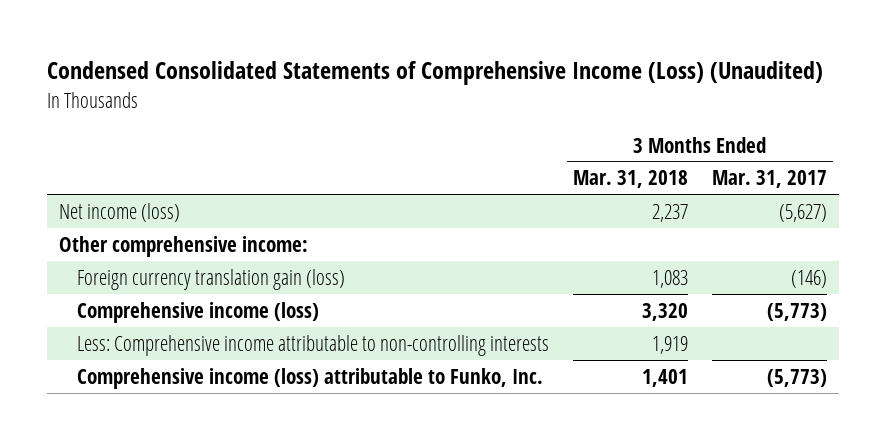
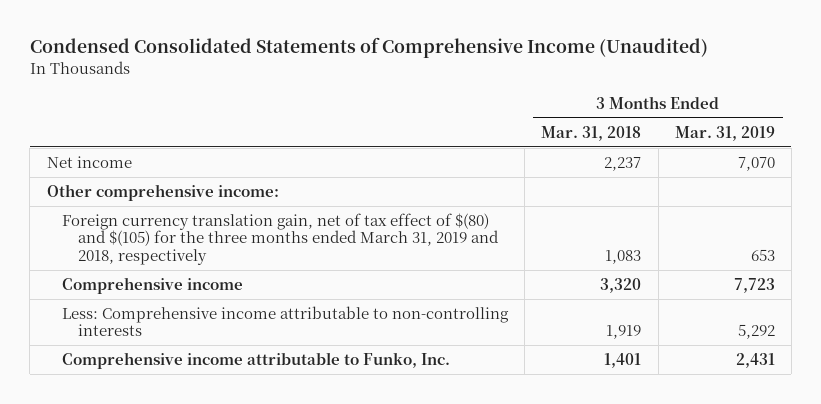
[46,61,823,86] Condensed Consolidated Statements of Comprehensive Income (Loss) (Unaudited) -> [29,37,708,59] Condensed Consolidated Statements of Comprehensive Income (Unaudited)
[712,170,828,189] Mar. 31, 2017 -> none
none -> [674,125,775,141] Mar. 31, 2019
[58,202,180,222] Net income (loss) -> [46,155,132,168] Net income
[77,268,346,290] Foreign currency translation gain (loss) -> [62,212,499,265] Foreign currency translation gain, net of tax effect of $(80) and $(105) for the three months ended March 31, 2019 and 2018, respectively
[77,301,320,323] Comprehensive income (loss) -> [62,276,244,294] Comprehensive income
[77,367,544,389] Comprehensive income (loss) attributable to Funko, Inc. -> [62,351,451,369] Comprehensive income attributable to Funko, Inc.

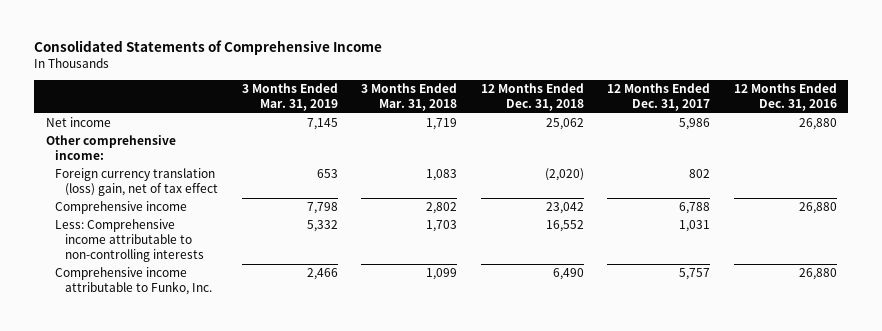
[29,37,708,59] Condensed Consolidated Statements of Comprehensive Income (Unaudited) -> [33,40,382,56] Consolidated Statements of Comprehensive Income
none -> [480,83,584,112] 12 Months Ended Dec. 31, 2018
none -> [607,83,711,112] 12 Months Ended Dec. 31, 2017
none -> [733,83,837,112] 12 Months Ended Dec. 31, 2016
[604,156,642,171] 2,237 -> [426,118,458,131] 1,719
[737,156,775,171] 7,070 -> [306,118,338,131] 7,145
[62,212,499,265] Foreign currency translation gain, net of tax effect of $(80) and $(105) for the three months ended March 31, 2019 and 2018, respectively -> [55,168,219,197] Foreign currency translation (loss) gain, net of tax effect
[600,277,642,293] 3,320 -> [426,202,458,215] 2,802
[733,277,775,293] 7,723 -> [306,202,338,215] 7,798
[606,325,642,340] 1,919 -> [426,220,458,233] 1,703
[737,324,775,340] 5,292 -> [306,220,338,233] 5,332
[604,352,642,368] 1,401 -> [426,268,458,281] 1,099
[735,352,775,368] 2,431 -> [306,268,338,281] 2,466

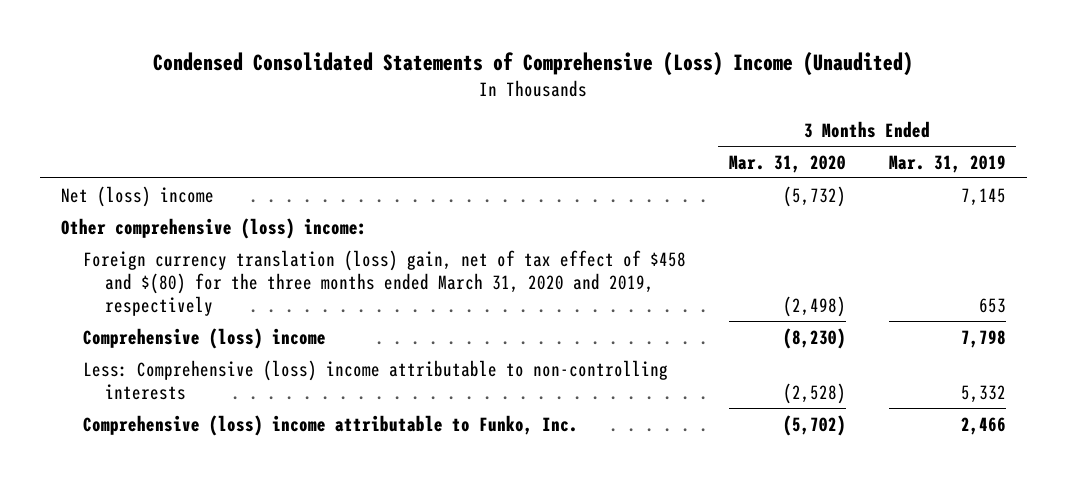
[33,40,382,56] Consolidated Statements of Comprehensive Income -> [153,51,914,76] Condensed Consolidated Statements of Comprehensive (Loss) Income (Unaudited)
[361,83,458,112] 3 Months Ended Mar. 31, 2018 -> none
[480,83,584,112] 12 Months Ended Dec. 31, 2018 -> none
[607,83,711,112] 12 Months Ended Dec. 31, 2017 -> none
[733,83,837,112] 12 Months Ended Dec. 31, 2016 -> none
none -> [728,154,846,173] Mar. 31, 2020
[45,117,111,128] Net income -> [61,185,215,207] Net (loss) income
[45,135,176,161] Other comprehensive income: -> [61,217,368,239] Other comprehensive (loss) income:
[55,168,219,197] Foreign currency translation (loss) gain, net of tax effect -> [83,249,687,316] Foreign currency translation (loss) gain, net of tax effect of $458 and $(80) for the three months ended March 31, 2020 and 2019, respectively
[55,201,188,215] Comprehensive income -> [83,327,327,349] Comprehensive (loss) income
[55,219,205,263] Less: Comprehensive income attributable to non-controlling interests -> [83,359,669,400] Less: Comprehensive (loss) income attributable to non-controlling interests
[55,267,213,296] Comprehensive income attributable to Funko, Inc. -> [83,414,579,436] Comprehensive (loss) income attributable to Funko, Inc.

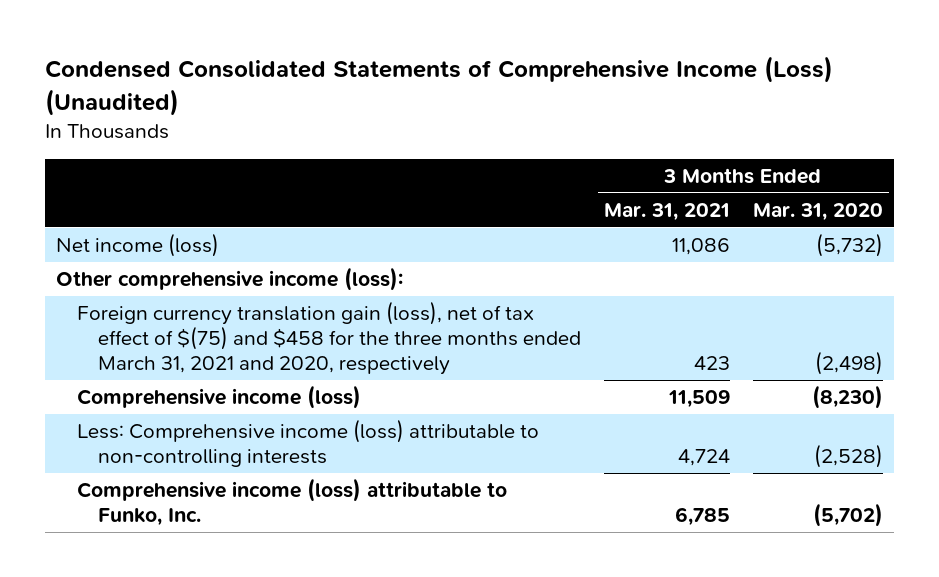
[153,51,914,76] Condensed Consolidated Statements of Comprehensive (Loss) Income (Unaudited) -> [44,56,833,116] Condensed Consolidated Statements of Comprehensive Income (Loss) (Unaudited)
[888,154,1006,173] Mar. 31, 2019 -> none
none -> [603,202,730,221] Mar. 31, 2021
[61,185,215,207] Net (loss) income -> [56,233,220,258] Net income (loss)
[61,217,368,239] Other comprehensive (loss) income: -> [56,267,404,292] Other comprehensive income (loss):
[83,249,687,316] Foreign currency translation (loss) gain, net of tax effect of $458 and $(80) for the three months ended March 31, 2020 and 2019, respectively -> [76,301,581,376] Foreign currency translation gain (loss), net of tax effect of $(75) and $458 for the three months ended March 31, 2021 and 2020, respectively
[83,327,327,349] Comprehensive (loss) income -> [76,385,361,410] Comprehensive income (loss)
[83,359,669,400] Less: Comprehensive (loss) income attributable to non-controlling interests -> [76,419,539,468] Less: Comprehensive income (loss) attributable to non-controlling interests
[83,414,579,436] Comprehensive (loss) income attributable to Funko, Inc. -> [76,478,507,527] Comprehensive income (loss) attributable to Funko, Inc.

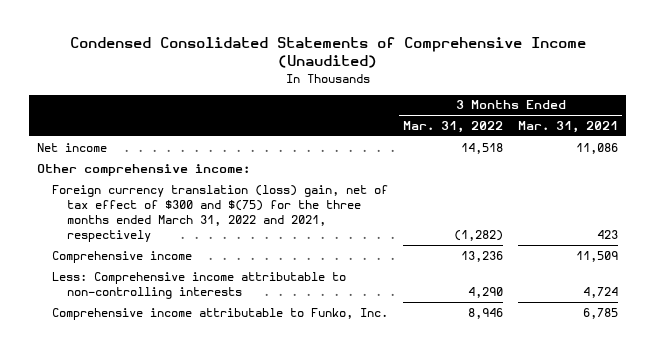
[44,56,833,116] Condensed Consolidated Statements of Comprehensive Income (Loss) (Unaudited) -> [69,36,586,69] Condensed Consolidated Statements of Comprehensive Income (Unaudited)
[752,202,883,221] Mar. 31, 2020 -> none
none -> [403,121,504,134] Mar. 31, 2022
[56,233,220,258] Net income (loss) -> [36,142,107,152] Net income
[56,267,404,292] Other comprehensive income (loss): -> [36,163,250,176] Other comprehensive income:
[76,301,581,376] Foreign currency translation gain (loss), net of tax effect of $(75) and $458 for the three months ended March 31, 2021 and 2020, respectively -> [52,184,389,242] Foreign currency translation (loss) gain, net of tax effect of $300 and $(75) for the three months ended March 31, 2022 and 2021, respectively
[76,385,361,410] Comprehensive income (loss) -> [52,250,193,263] Comprehensive income
[76,419,539,468] Less: Comprehensive income (loss) attributable to non-controlling interests -> [52,271,347,299] Less: Comprehensive income attributable to non-controlling interests
[76,478,507,527] Comprehensive income (loss) attributable to Funko, Inc. -> [52,307,389,320] Comprehensive income attributable to Funko, Inc.

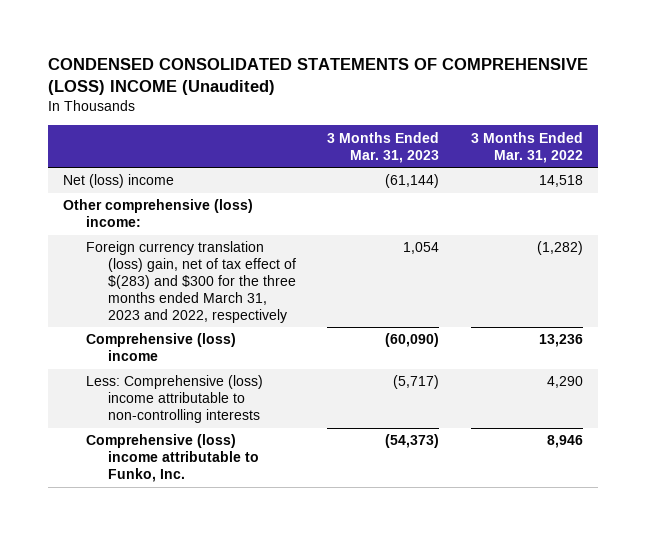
[69,36,586,69] Condensed Consolidated Statements of Comprehensive Income (Unaudited) -> [47,57,588,95] CONDENSED CONSOLIDATED STATEMENTS OF COMPREHENSIVE (LOSS) INCOME (Unaudited)
[518,121,619,134] Mar. 31, 2021 -> none
none -> [327,131,440,163] 3 Months Ended Mar. 31, 2023
[36,142,107,152] Net income -> [63,174,175,189] Net (loss) income
[36,163,250,176] Other comprehensive income: -> [63,199,254,228] Other comprehensive (loss) income:
[52,184,389,242] Foreign currency translation (loss) gain, net of tax effect of $300 and $(75) for the three months ended March 31, 2022 and 2021, respectively -> [85,241,296,323] Foreign currency translation (loss) gain, net of tax effect of $(283) and $300 for the three months ended March 31, 2023 and 2022, respectively
[52,250,193,263] Comprehensive income -> [85,333,236,362] Comprehensive (loss) income
[52,271,347,299] Less: Comprehensive income attributable to non-controlling interests -> [85,375,263,424] Less: Comprehensive (loss) income attributable to non-controlling interests
[52,307,389,320] Comprehensive income attributable to Funko, Inc. -> [85,434,259,483] Comprehensive (loss) income attributable to Funko, Inc.

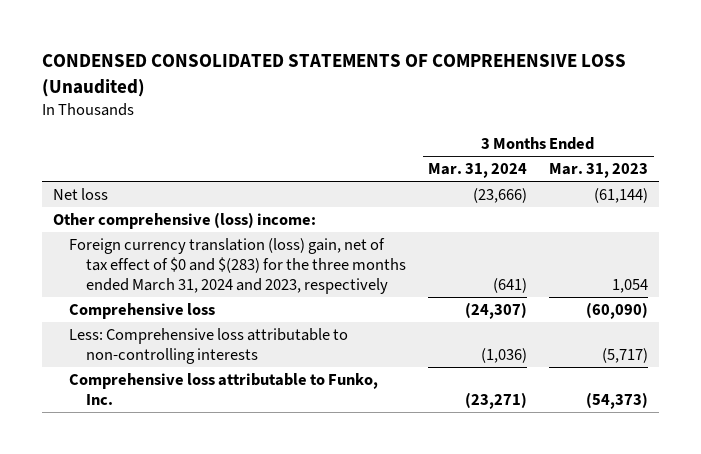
[47,57,588,95] CONDENSED CONSOLIDATED STATEMENTS OF COMPREHENSIVE (LOSS) INCOME (Unaudited) -> [41,54,626,97] CONDENSED CONSOLIDATED STATEMENTS OF COMPREHENSIVE LOSS (Unaudited)
[470,131,583,163] 3 Months Ended Mar. 31, 2022 -> none
none -> [428,163,528,179] Mar. 31, 2024
[63,174,175,189] Net (loss) income -> [52,187,108,200] Net loss
[85,241,296,323] Foreign currency translation (loss) gain, net of tax effect of $(283) and $300 for the three months ended March 31, 2023 and 2022, respectively -> [69,237,407,294] Foreign currency translation (loss) gain, net of tax effect of $0 and $(283) for the three months ended March 31, 2024 and 2023, respectively
[85,333,236,362] Comprehensive (loss) income -> [69,302,216,319] Comprehensive loss
[85,375,263,424] Less: Comprehensive (loss) income attributable to non-controlling interests -> [69,327,349,364] Less: Comprehensive loss attributable to non-controlling interests
[85,434,259,483] Comprehensive (loss) income attributable to Funko, Inc. -> [69,372,379,405] Comprehensive loss attributable to Funko, Inc.

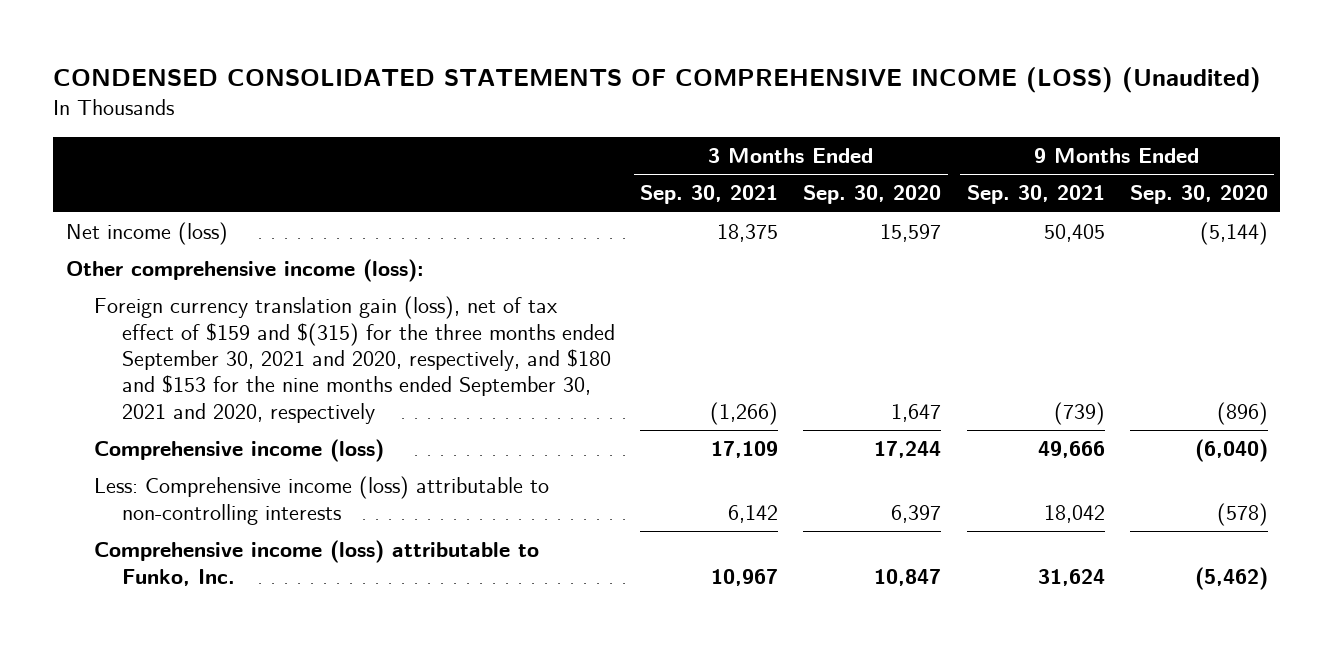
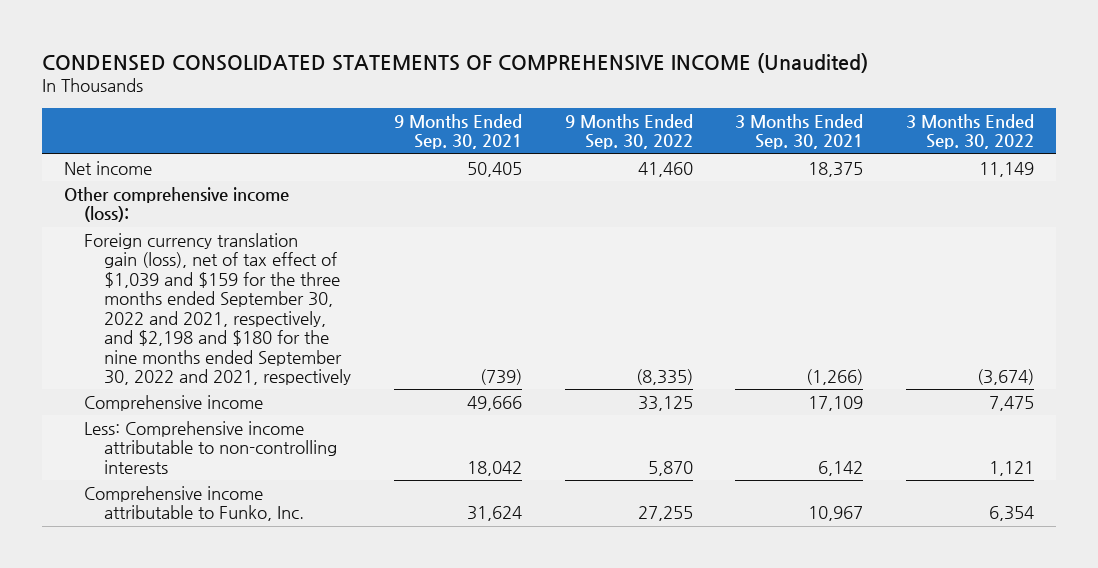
[53,67,1262,94] CONDENSED CONSOLIDATED STATEMENTS OF COMPREHENSIVE INCOME (LOSS) (Unaudited) -> [42,52,869,73] CONDENSED CONSOLIDATED STATEMENTS OF COMPREHENSIVE INCOME (Unaudited)
[803,185,942,205] Sep. 30, 2020 -> none
[1129,185,1268,205] Sep. 30, 2020 -> none
none -> [564,113,693,150] 9 Months Ended Sep. 30, 2022
none -> [906,113,1035,150] 3 Months Ended Sep. 30, 2022
[65,222,228,246] Net income (loss) -> [63,161,152,176] Net income
[93,296,615,424] Foreign currency translation gain (loss), net of tax effect of $159 and $(315) for the three months ended September 30, 2021 and 2020, respectively, and $180 and $153 for the nine months ended September 30, 2021 and 2020, respectively -> [83,233,352,386] Foreign currency translation gain (loss), net of tax effect of $1,039 and $159 for the three months ended September 30, 2022 and 2021, respectively, and $2,198 and $180 for the nine months ended September 30, 2022 and 2021, respectively
[93,439,384,463] Comprehensive income (loss) -> [83,395,263,412] Comprehensive income
[93,476,549,525] Less: Comprehensive income (loss) attributable to non-controlling interests -> [83,421,338,474] Less: Comprehensive income attributable to non-controlling interests
[93,540,539,586] Comprehensive income (loss) attributable to Funko, Inc. -> [83,486,305,522] Comprehensive income attributable to Funko, Inc.

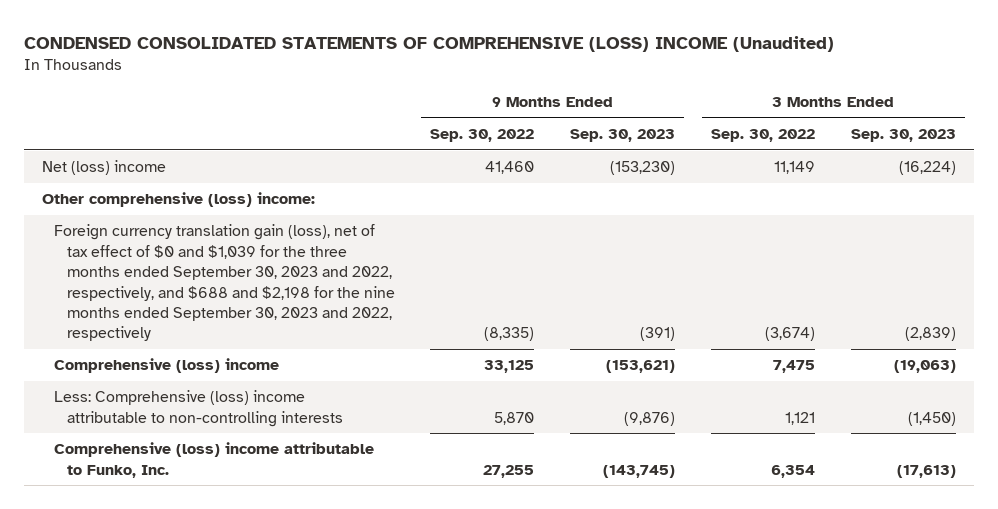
[42,52,869,73] CONDENSED CONSOLIDATED STATEMENTS OF COMPREHENSIVE INCOME (Unaudited) -> [24,35,835,52] CONDENSED CONSOLIDATED STATEMENTS OF COMPREHENSIVE (LOSS) INCOME (Unaudited)
[393,113,522,150] 9 Months Ended Sep. 30, 2021 -> none
[735,113,864,150] 3 Months Ended Sep. 30, 2021 -> none
none -> [570,128,676,142] Sep. 30, 2023
none -> [850,128,956,142] Sep. 30, 2023
[63,161,152,176] Net income -> [41,160,166,176] Net (loss) income
[63,187,289,223] Other comprehensive income (loss): -> [41,192,315,208] Other comprehensive (loss) income:
[83,233,352,386] Foreign currency translation gain (loss), net of tax effect of $1,039 and $159 for the three months ended September 30, 2022 and 2021, respectively, and $2,198 and $180 for the nine months ended September 30, 2022 and 2021, respectively -> [54,224,395,342] Foreign currency translation gain (loss), net of tax effect of $0 and $1,039 for the three months ended September 30, 2023 and 2022, respectively, and $688 and $2,198 for the nine months ended September 30, 2023 and 2022, respectively
[83,395,263,412] Comprehensive income -> [54,358,280,374] Comprehensive (loss) income
[83,421,338,474] Less: Comprehensive income attributable to non-controlling interests -> [54,390,343,427] Less: Comprehensive (loss) income attributable to non-controlling interests
[83,486,305,522] Comprehensive income attributable to Funko, Inc. -> [54,442,375,478] Comprehensive (loss) income attributable to Funko, Inc.

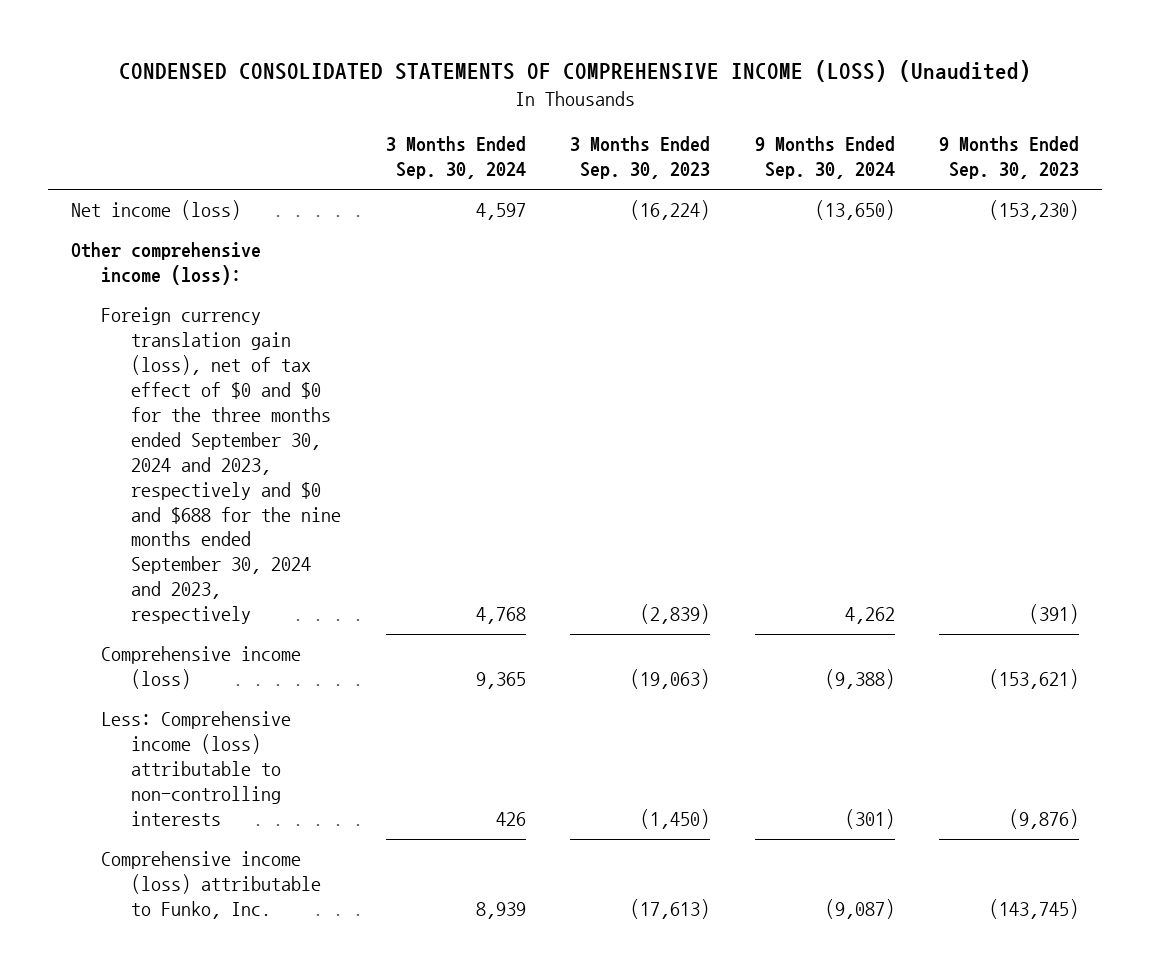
[24,35,835,52] CONDENSED CONSOLIDATED STATEMENTS OF COMPREHENSIVE (LOSS) INCOME (Unaudited) -> [119,60,1032,83] CONDENSED CONSOLIDATED STATEMENTS OF COMPREHENSIVE INCOME (LOSS) (Unaudited)
[430,128,535,142] Sep. 30, 2022 -> none
[710,128,815,142] Sep. 30, 2022 -> none
none -> [385,136,526,180] 3 Months Ended Sep. 30, 2024
none -> [754,136,895,180] 9 Months Ended Sep. 30, 2024
[41,160,166,176] Net (loss) income -> [70,200,241,221] Net income (loss)
[41,192,315,208] Other comprehensive (loss) income: -> [70,242,261,286] Other comprehensive income (loss):
[54,224,395,342] Foreign currency translation gain (loss), net of tax effect of $0 and $1,039 for the three months ended September 30, 2023 and 2022, respectively, and $688 and $2,198 for the nine months ended September 30, 2023 and 2022, respectively -> [100,307,342,625] Foreign currency translation gain (loss), net of tax effect of $0 and $0 for the three months ended September 30, 2024 and 2023, respectively and $0 and $688 for the nine months ended September 30, 2024 and 2023, respectively
[54,358,280,374] Comprehensive (loss) income -> [100,646,301,690] Comprehensive income (loss)
[54,390,343,427] Less: Comprehensive (loss) income attributable to non-controlling interests -> [100,711,291,826] Less: Comprehensive income (loss) attributable to non-controlling interests
[54,442,375,478] Comprehensive (loss) income attributable to Funko, Inc. -> [100,851,322,920] Comprehensive income (loss) attributable to Funko, Inc.

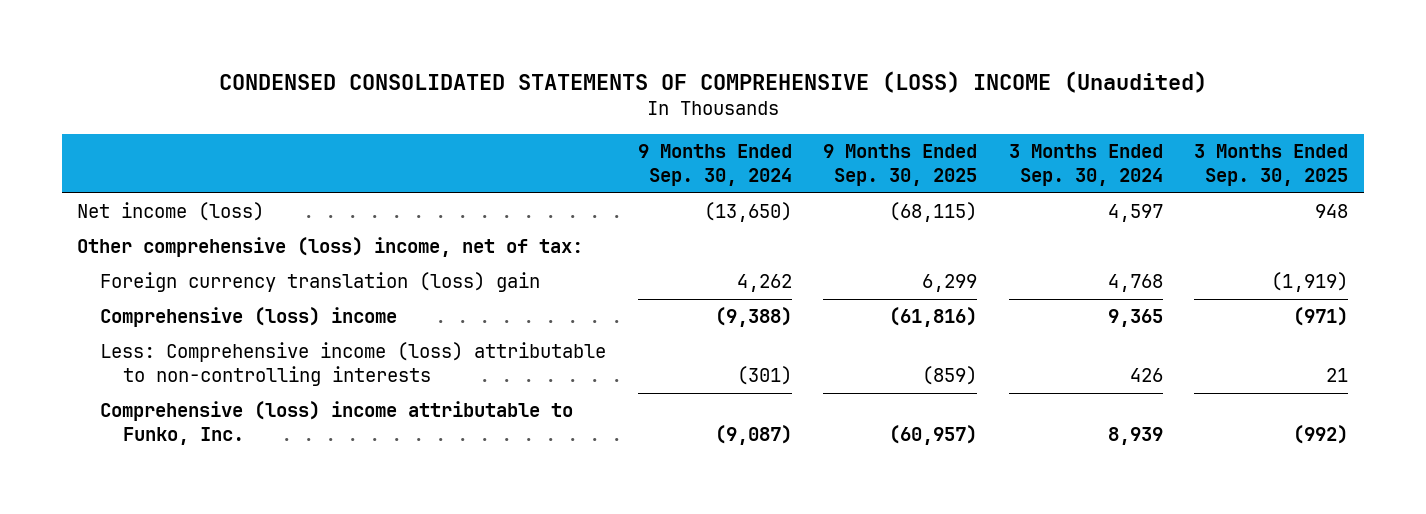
[119,60,1032,83] CONDENSED CONSOLIDATED STATEMENTS OF COMPREHENSIVE INCOME (LOSS) (Unaudited) -> [218,71,1207,94] CONDENSED CONSOLIDATED STATEMENTS OF COMPREHENSIVE (LOSS) INCOME (Unaudited)
[570,136,711,180] 3 Months Ended Sep. 30, 2023 -> none
[939,136,1080,180] 9 Months Ended Sep. 30, 2023 -> none
none -> [823,144,978,186] 9 Months Ended Sep. 30, 2025
none -> [1194,144,1349,186] 3 Months Ended Sep. 30, 2025
[70,242,261,286] Other comprehensive income (loss): -> [77,237,584,258] Other comprehensive (loss) income, net of tax:
[100,307,342,625] Foreign currency translation gain (loss), net of tax effect of $0 and $0 for the three months ended September 30, 2024 and 2023, respectively and $0 and $688 for the nine months ended September 30, 2024 and 2023, respectively -> [100,272,541,293] Foreign currency translation (loss) gain
[100,646,301,690] Comprehensive income (loss) -> [100,307,398,328] Comprehensive (loss) income
[100,851,322,920] Comprehensive income (loss) attributable to Funko, Inc. -> [100,401,574,445] Comprehensive (loss) income attributable to Funko, Inc.

